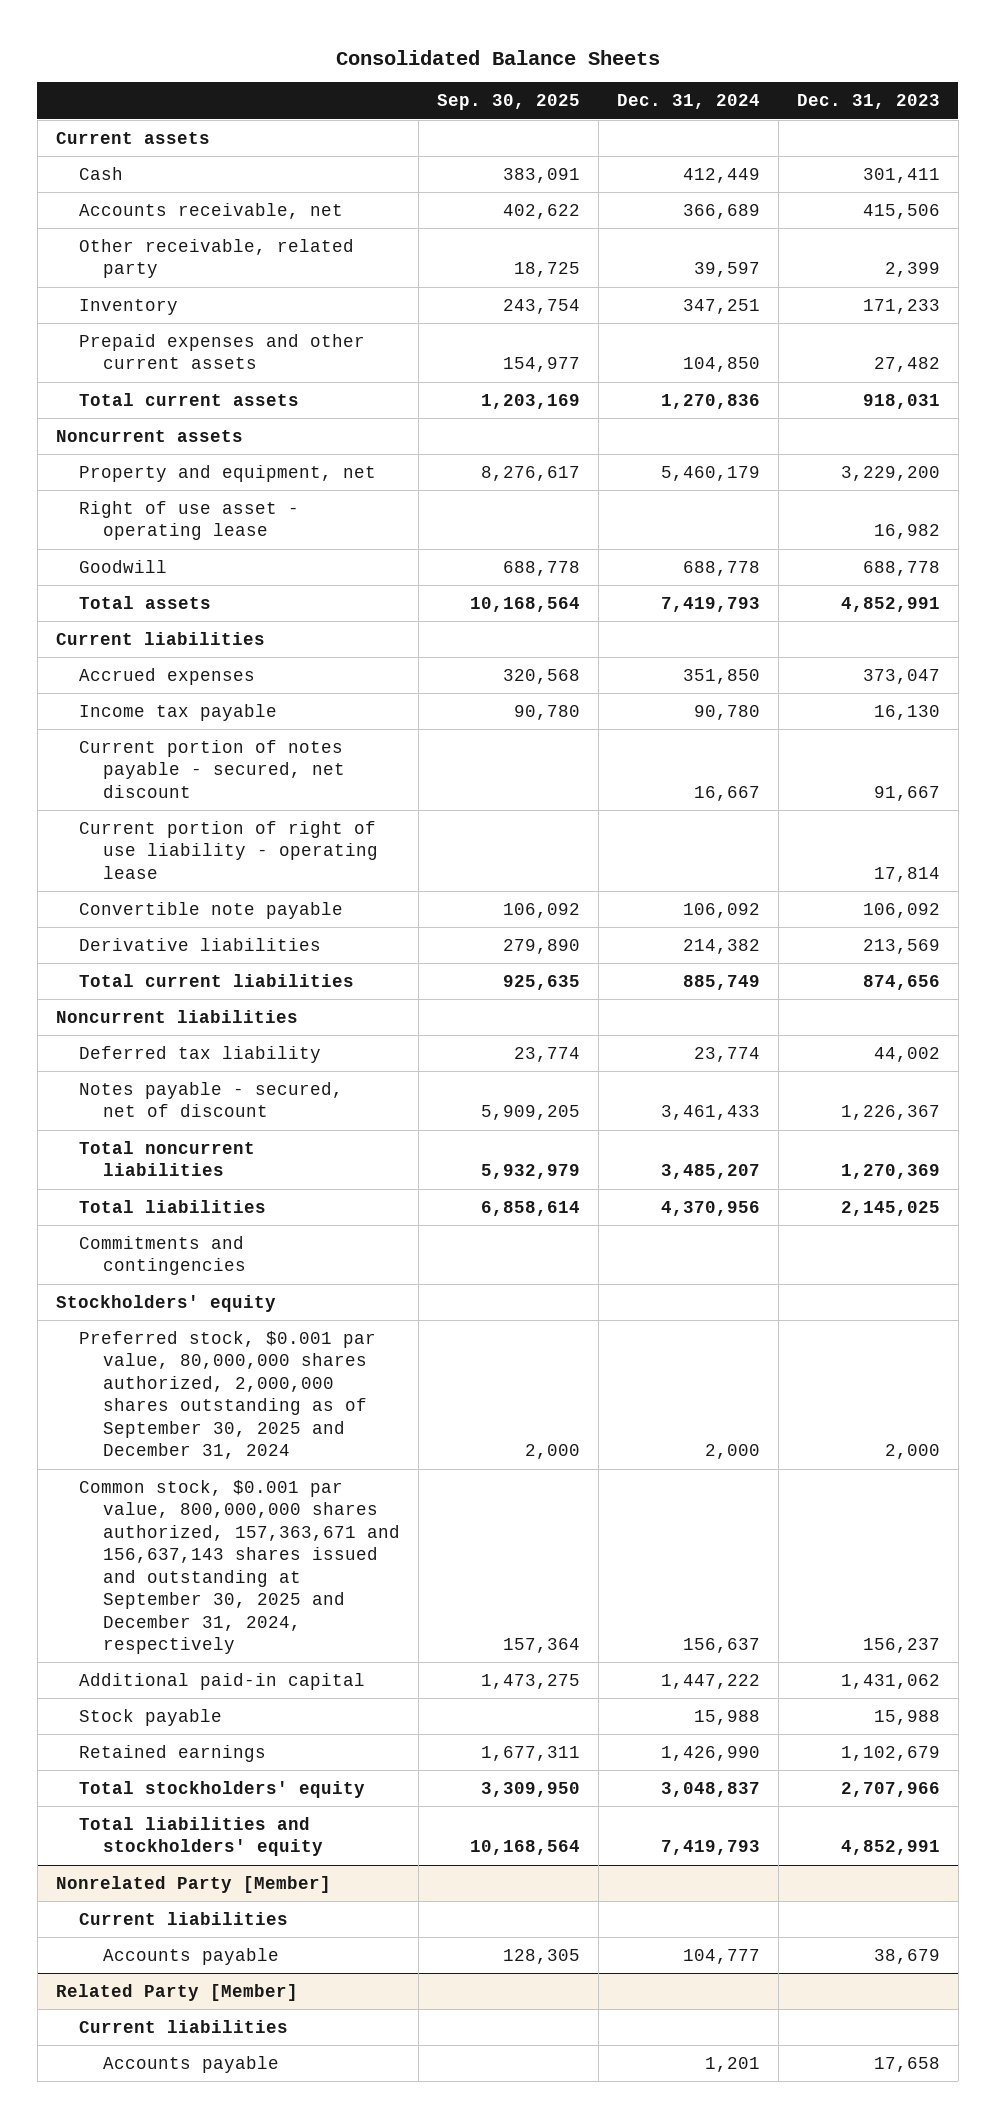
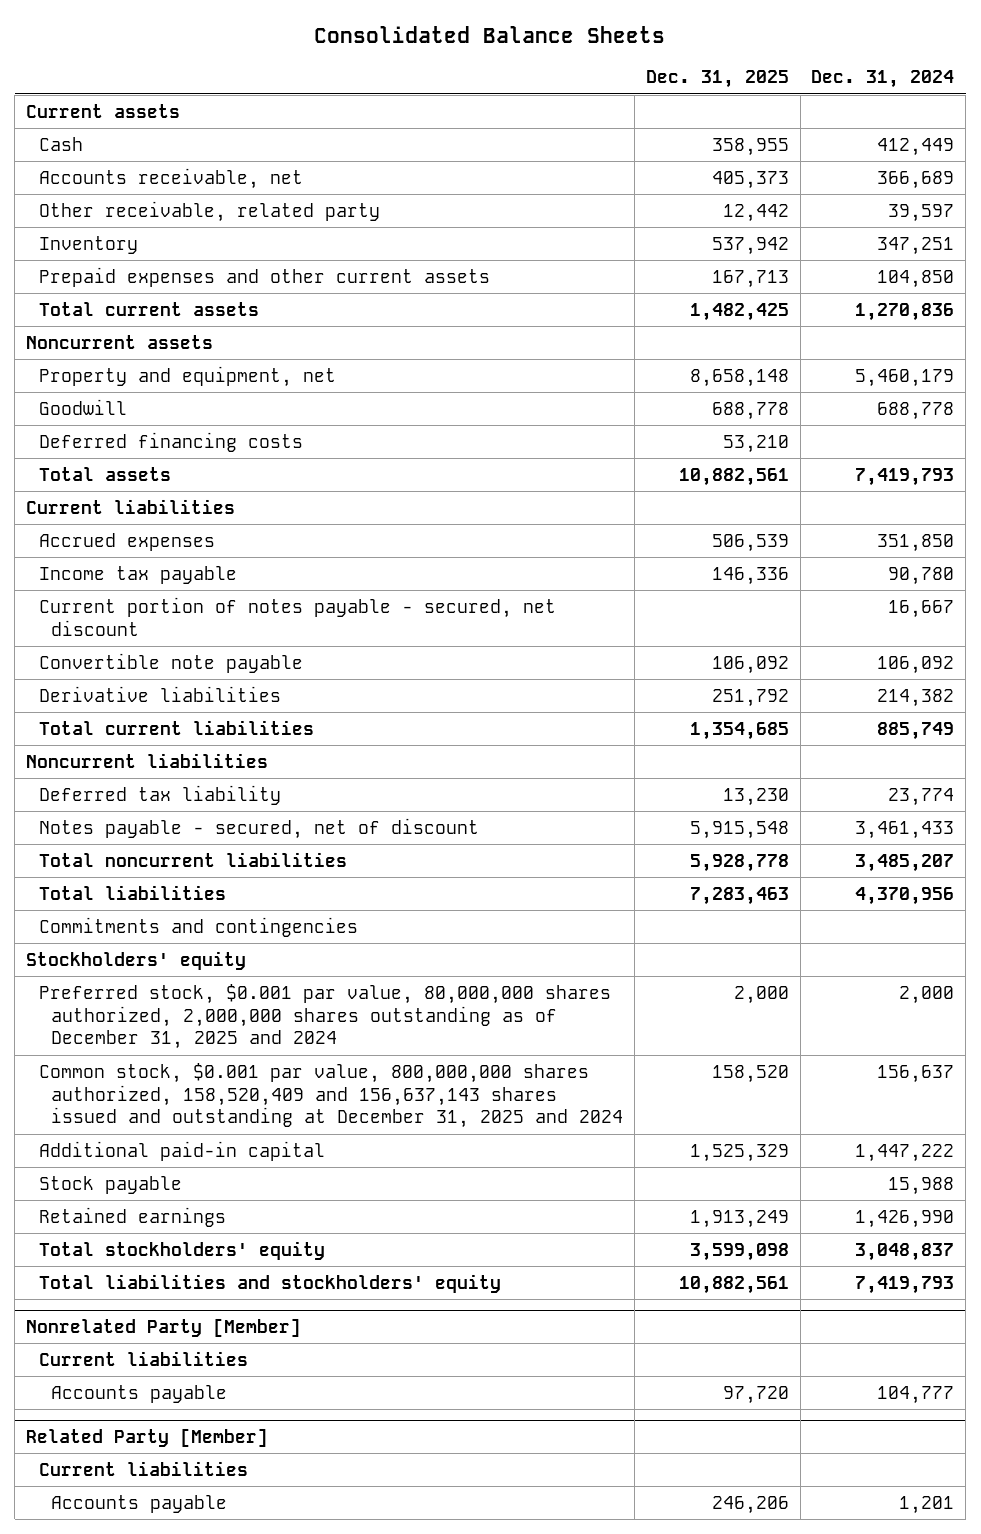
[437,94,581,111] Sep. 30, 2025 -> none
[796,94,940,110] Dec. 31, 2023 -> none
none -> [645,70,789,89] Dec. 31, 2025
[79,500,300,541] Right of use asset - operating lease -> none
none -> [38,431,303,452] Deferred financing costs
[79,820,379,879] Current portion of right of use liability - operating lease -> none
[79,1330,377,1460] Preferred stock, $0.001 par value, 80,000,000 shares authorized, 2,000,000 shares outstanding as of September 30, 2025 and December 31, 2024 -> [38,983,611,1050] Preferred stock, $0.001 par value, 80,000,000 shares authorized, 2,000,000 shares outstanding as of December 31, 2025 and 2024
[79,1479,401,1655] Common stock, $0.001 par value, 800,000,000 shares authorized, 157,363,671 and 156,637,143 shares issued and outstanding at September 30, 2025 and December 31, 2024, respectively -> [38,1062,624,1129] Common stock, $0.001 par value, 800,000,000 shares authorized, 158,520,409 and 156,637,143 shares issued and outstanding at December 31, 2025 and 2024

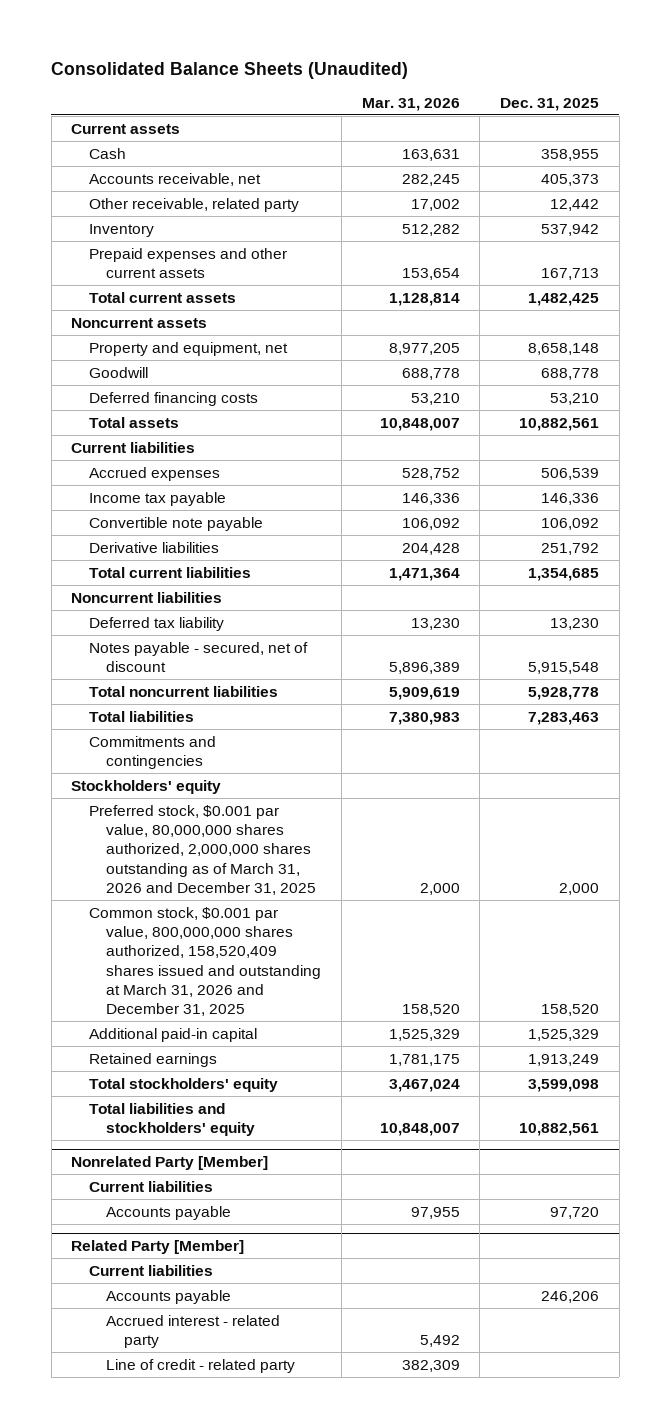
[314,25,666,43] Consolidated Balance Sheets -> [51,61,409,79] Consolidated Balance Sheets (Unaudited)
[811,70,955,89] Dec. 31, 2024 -> none
none -> [361,97,460,111] Mar. 31, 2026
[38,596,556,636] Current portion of notes payable - secured, net discount -> none
[38,983,611,1050] Preferred stock, $0.001 par value, 80,000,000 shares authorized, 2,000,000 shares outstanding as of December 31, 2025 and 2024 -> [88,804,317,895] Preferred stock, $0.001 par value, 80,000,000 shares authorized, 2,000,000 shares outstanding as of March 31, 2026 and December 31, 2025
[38,1062,624,1129] Common stock, $0.001 par value, 800,000,000 shares authorized, 158,520,409 and 156,637,143 shares issued and outstanding at December 31, 2025 and 2024 -> [88,906,322,1017] Common stock, $0.001 par value, 800,000,000 shares authorized, 158,520,409 shares issued and outstanding at March 31, 2026 and December 31, 2025
[38,1175,182,1194] Stock payable -> none
none -> [106,1314,281,1348] Accrued interest - related party
none -> [106,1358,296,1373] Line of credit - related party

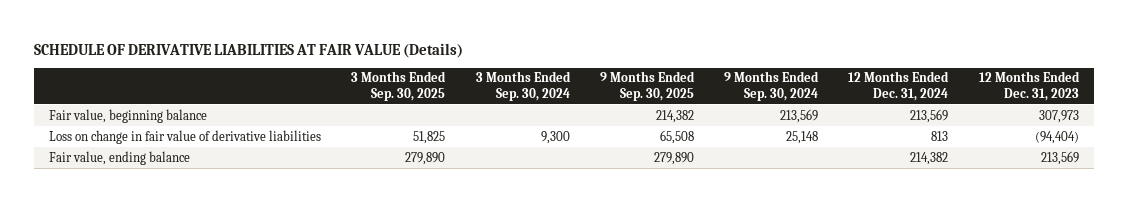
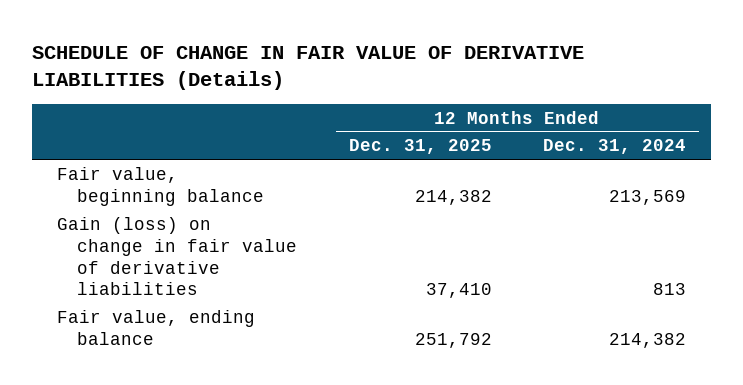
[34,42,464,58] SCHEDULE OF DERIVATIVE LIABILITIES AT FAIR VALUE (Details) -> [31,46,584,91] SCHEDULE OF CHANGE IN FAIR VALUE OF DERIVATIVE LIABILITIES (Details)
[351,71,447,101] 3 Months Ended Sep. 30, 2025 -> none
[475,71,571,101] 3 Months Ended Sep. 30, 2024 -> none
[599,71,695,101] 9 Months Ended Sep. 30, 2025 -> none
[724,71,820,101] 9 Months Ended Sep. 30, 2024 -> none
[978,71,1080,101] 12 Months Ended Dec. 31, 2023 -> none
none -> [348,139,492,155] Dec. 31, 2025
[49,129,322,144] Loss on change in fair value of derivative liabilities -> [57,216,298,296] Gain (loss) on change in fair value of derivative liabilities

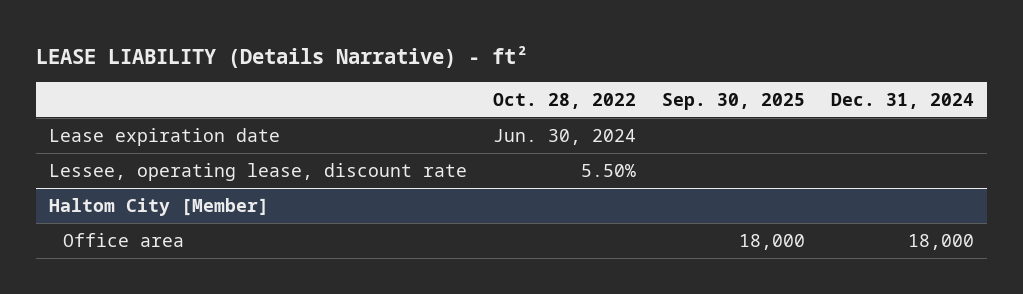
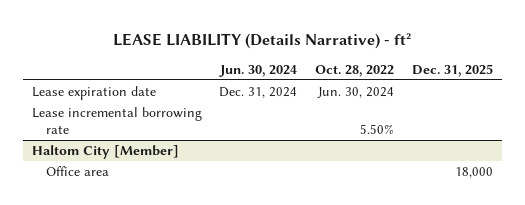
[662,92,806,110] Sep. 30, 2025 -> none
[830,92,974,109] Dec. 31, 2024 -> none
none -> [219,64,298,77] Jun. 30, 2024
none -> [411,63,493,77] Dec. 31, 2025
[49,162,468,181] Lessee, operating lease, discount rate -> [31,107,202,135] Lease incremental borrowing rate

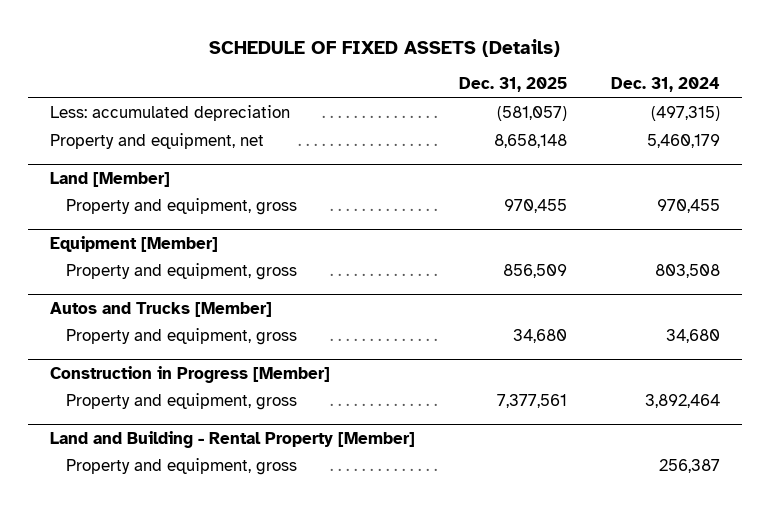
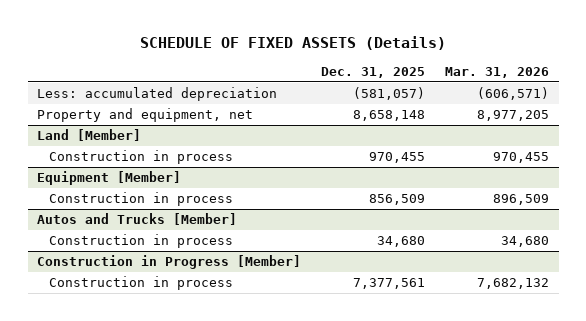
[610,77,720,93] Dec. 31, 2024 -> none
none -> [444,66,549,78] Mar. 31, 2026
[65,198,297,216] Property and equipment, gross -> [49,150,234,165] Construction in process
[65,263,297,281] Property and equipment, gross -> [49,192,234,207] Construction in process
[65,328,297,346] Property and equipment, gross -> [49,234,234,249] Construction in process
[50,430,416,448] Land and Building - Rental Property [Member] -> none
[65,458,297,476] Property and equipment, gross -> none
[65,393,297,411] Property and equipment, gross -> [49,276,234,291] Construction in process

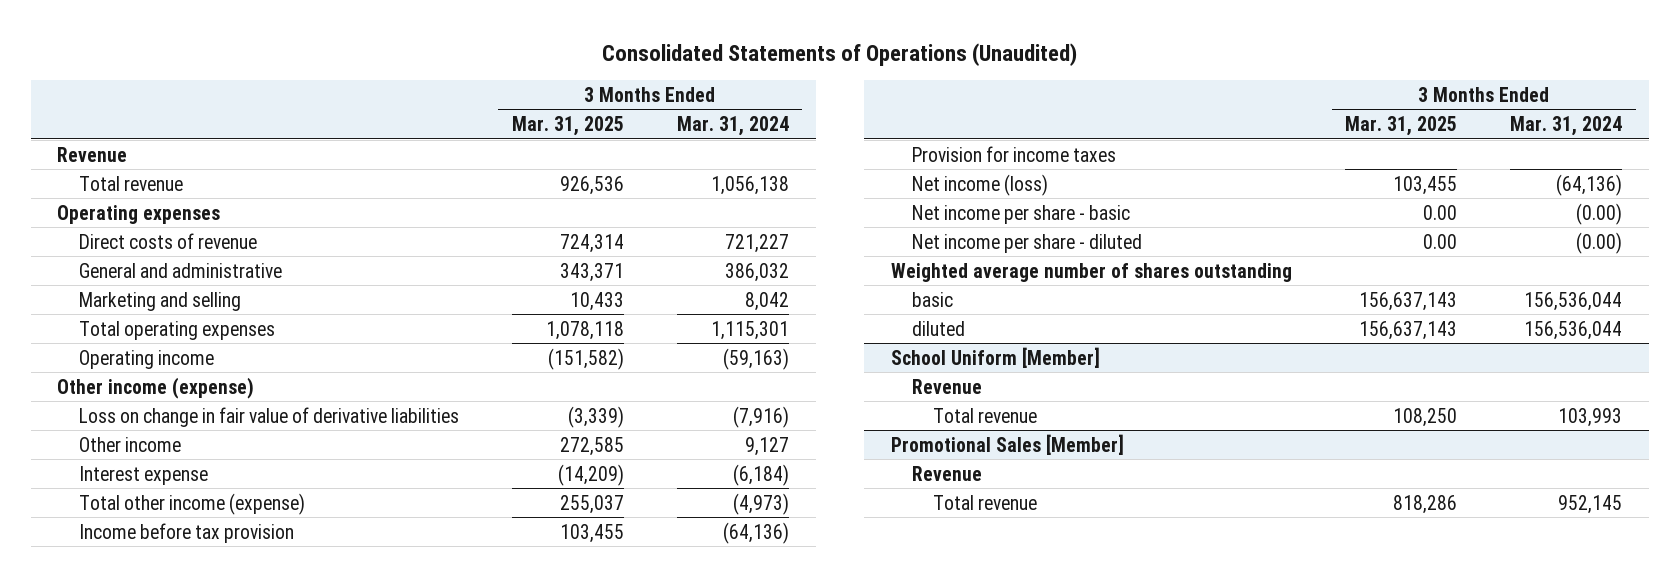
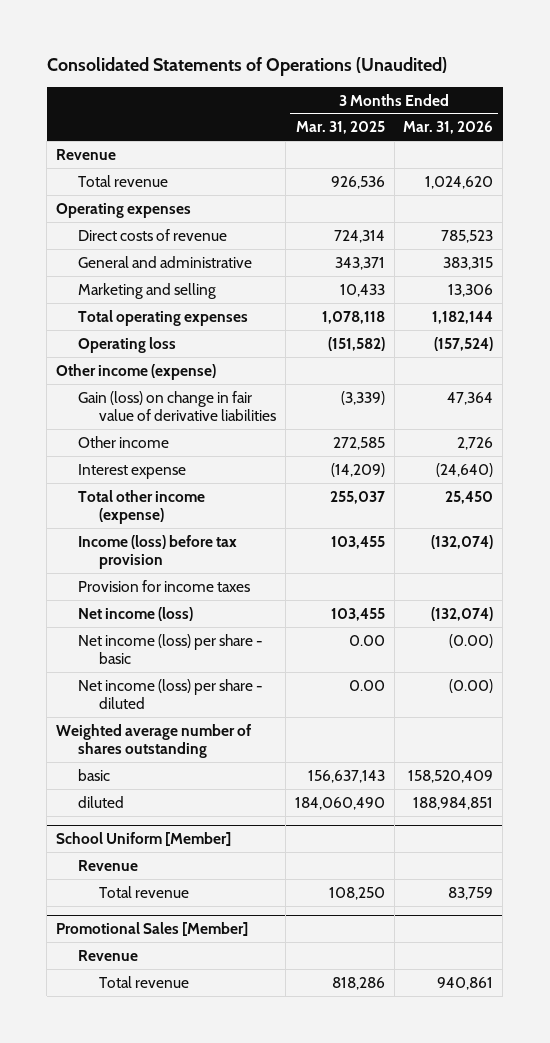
[677,116,790,137] Mar. 31, 2024 -> none
none -> [403,121,494,135] Mar. 31, 2026
[78,349,214,369] Operating income -> [77,336,176,353] Operating loss
[78,406,459,427] Loss on change in fair value of derivative liabilities -> [77,390,277,422] Gain (loss) on change in fair value of derivative liabilities
[78,522,294,543] Income before tax provision -> [77,534,237,570] Income (loss) before tax provision
[911,204,1130,224] Net income per share - basic -> [77,633,263,665] Net income (loss) per share - basic
[911,233,1142,253] Net income per share - diluted -> [77,678,263,710] Net income (loss) per share - diluted
[1359,320,1458,340] 156,637,143 -> [294,796,385,810] 184,060,490

